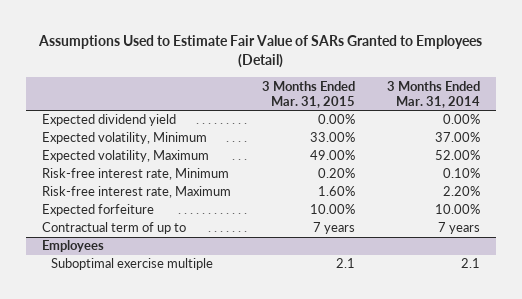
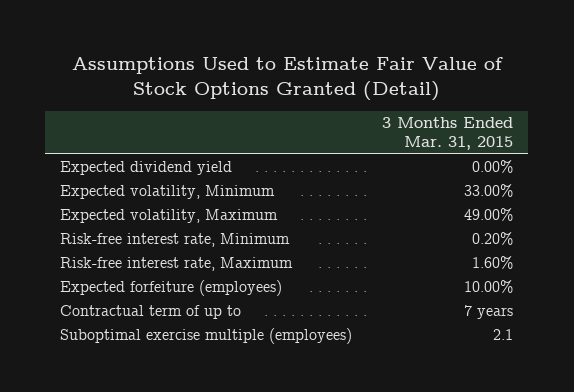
[37,34,482,68] Assumptions Used to Estimate Fair Value of SARs Granted to Employees (Detail) -> [71,57,503,101] Assumptions Used to Estimate Fair Value of Stock Options Granted (Detail)
[386,80,480,108] 3 Months Ended Mar. 31, 2014 -> none
[42,204,155,217] Expected forfeiture -> [60,280,283,297] Expected forfeiture (employees)
[42,240,105,253] Employees -> none
[51,258,214,271] Suboptimal exercise multiple -> [60,328,353,345] Suboptimal exercise multiple (employees)

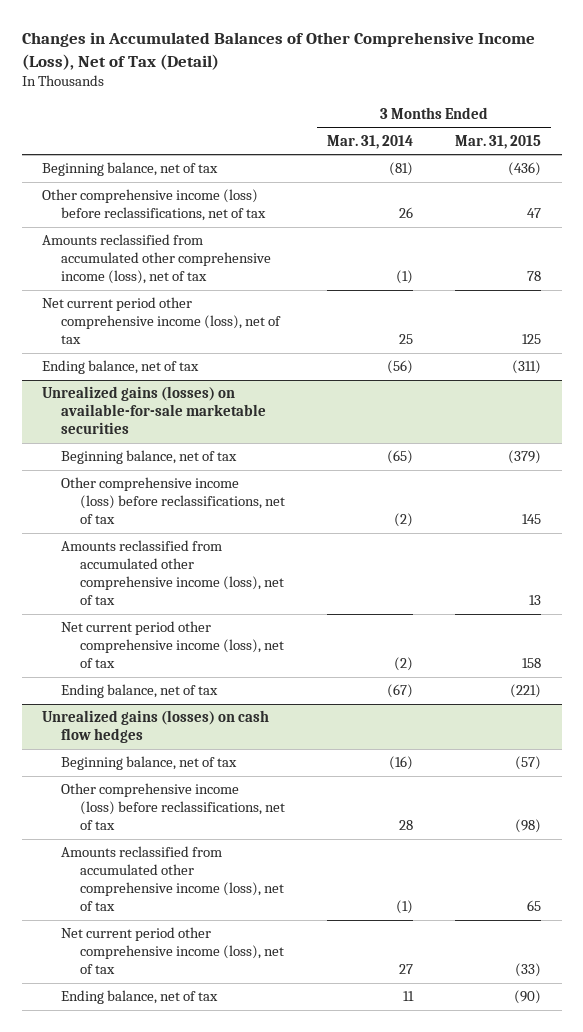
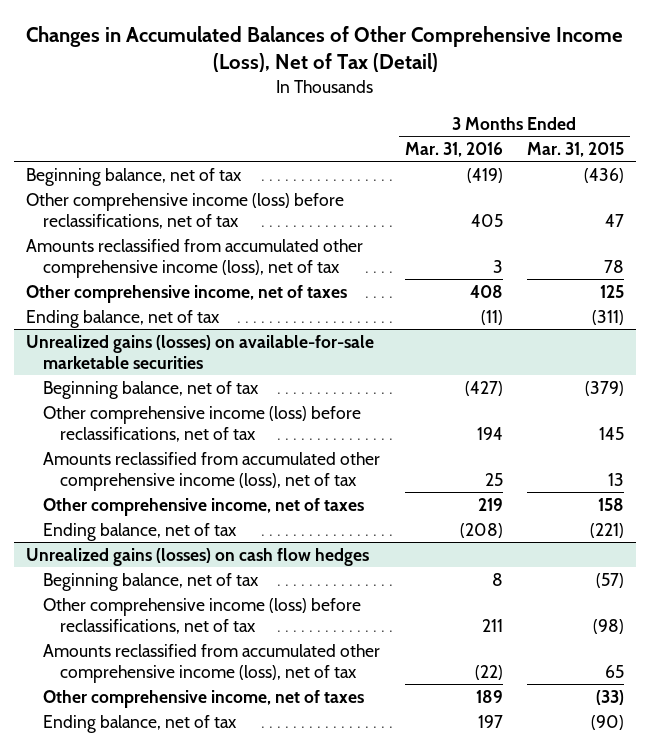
[327,134,414,149] Mar. 31, 2014 -> none
none -> [404,142,503,158] Mar. 31, 2016
[42,297,282,345] Net current period other comprehensive income (loss), net of tax -> [26,284,348,303] Other comprehensive income, net of taxes
[61,621,285,669] Net current period other comprehensive income (loss), net of tax -> [43,497,365,516] Other comprehensive income, net of taxes
[61,927,285,975] Net current period other comprehensive income (loss), net of tax -> [43,689,365,708] Other comprehensive income, net of taxes

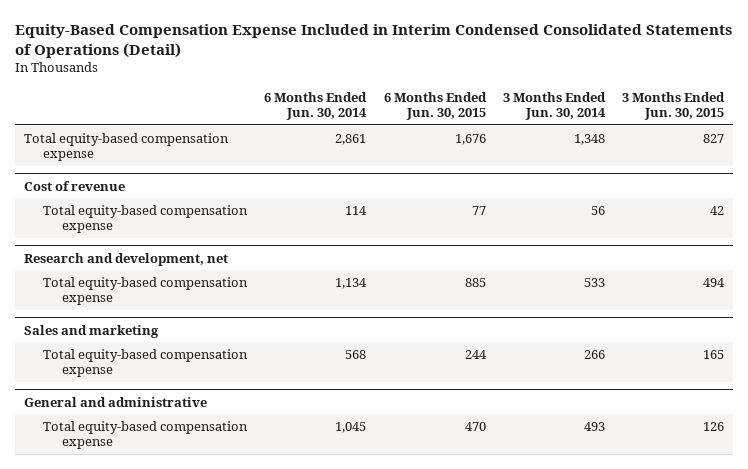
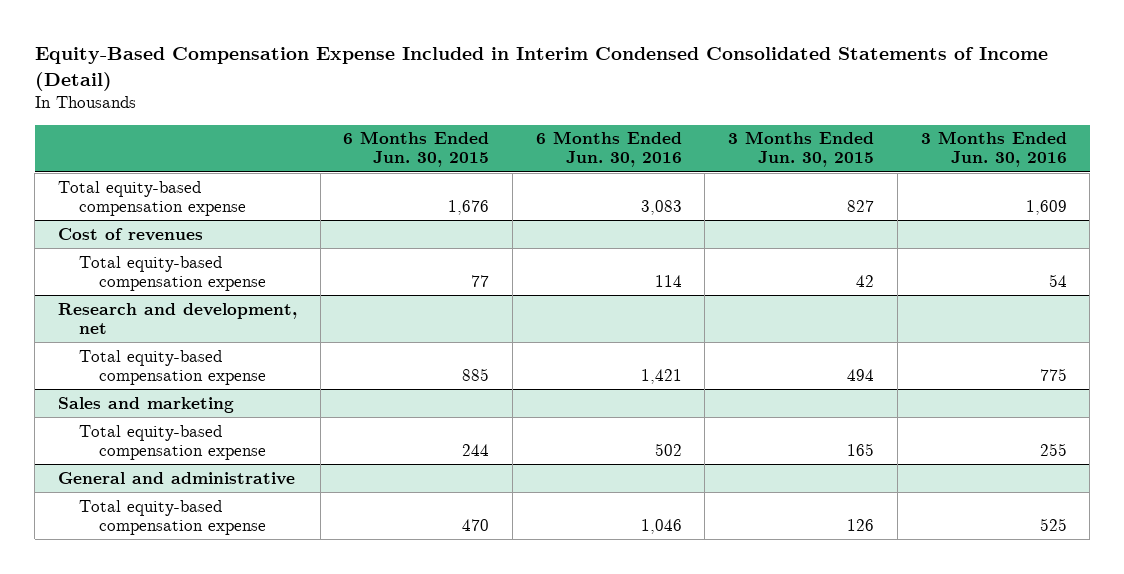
[15,24,733,58] Equity-Based Compensation Expense Included in Interim Condensed Consolidated Statements of Operations (Detail) -> [34,47,1048,91] Equity-Based Compensation Expense Included in Interim Condensed Consolidated Statements of Income (Detail)
[264,91,368,121] 6 Months Ended Jun. 30, 2014 -> none
[503,91,607,121] 3 Months Ended Jun. 30, 2014 -> none
none -> [535,131,682,168] 6 Months Ended Jun. 30, 2016
none -> [920,131,1067,168] 3 Months Ended Jun. 30, 2016
[23,180,125,191] Cost of revenue -> [57,227,203,241] Cost of revenues

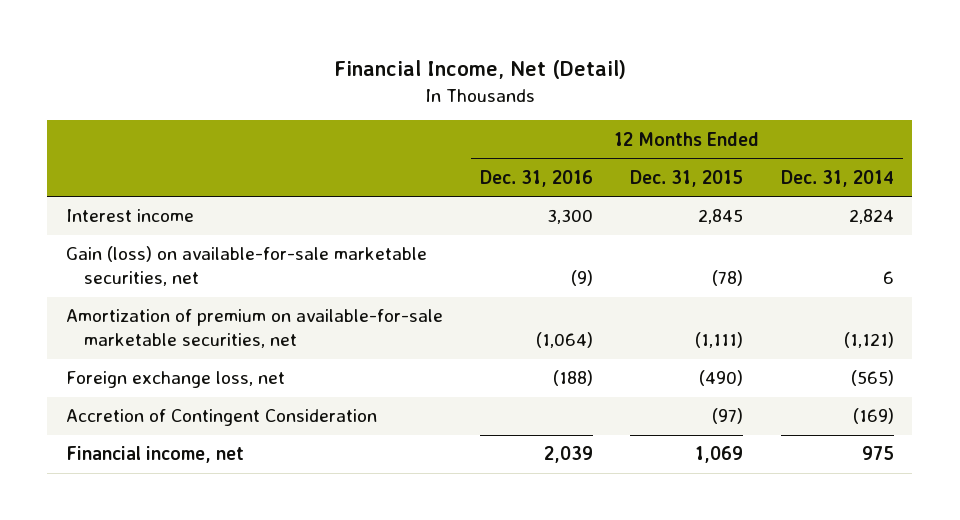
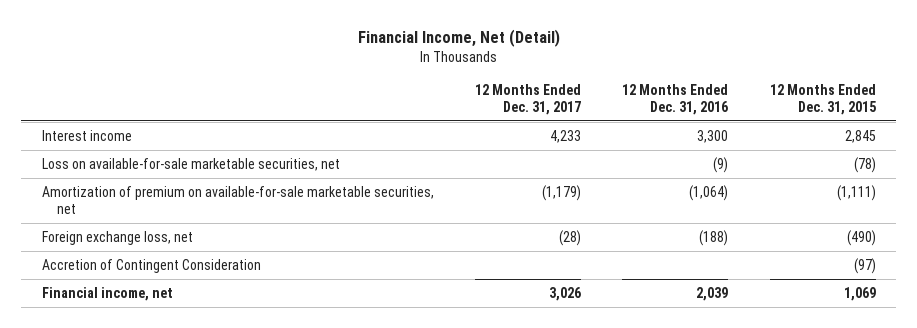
[780,169,894,187] Dec. 31, 2014 -> none
none -> [474,83,581,115] 12 Months Ended Dec. 31, 2017
[65,246,427,287] Gain (loss) on available-for-sale marketable securities, net -> [41,158,340,172] Loss on available-for-sale marketable securities, net

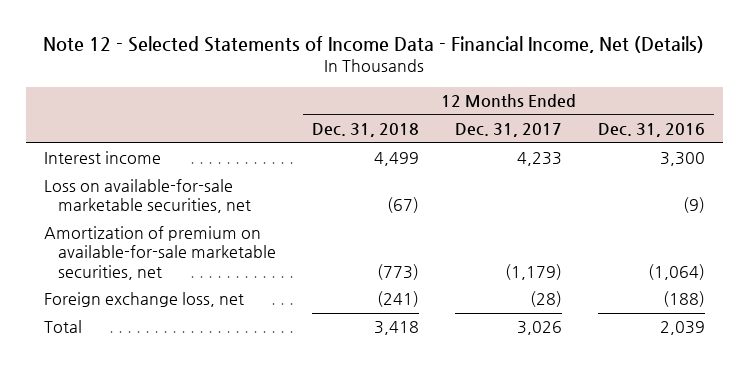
[357,28,560,47] Financial Income, Net (Detail) -> [43,36,705,54] Note 12 - Selected Statements of Income Data - Financial Income, Net (Details)
[769,83,876,115] 12 Months Ended Dec. 31, 2015 -> none
none -> [312,123,420,138] Dec. 31, 2018
[41,259,261,274] Accretion of Contingent Consideration -> none
[41,287,173,302] Financial income, net -> [43,320,82,334] Total

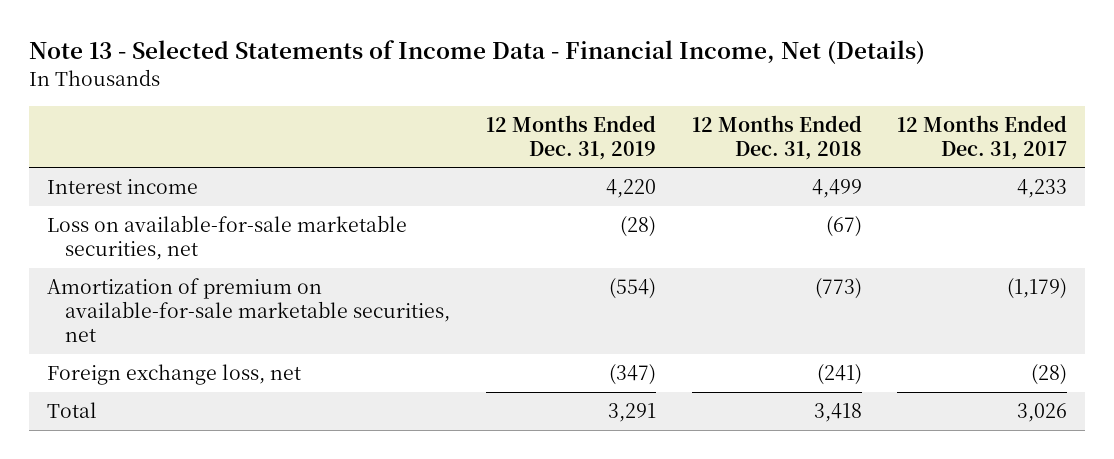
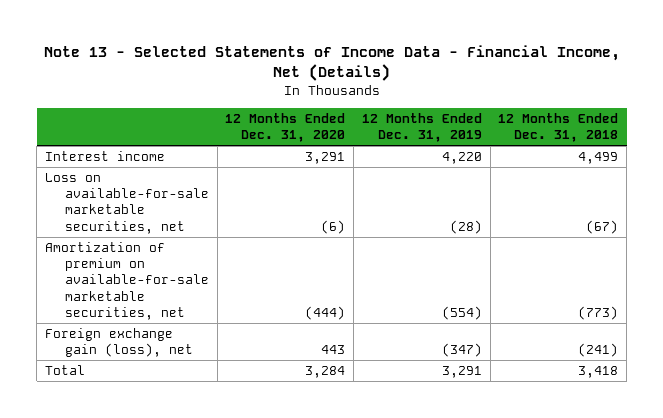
[897,114,1068,160] 12 Months Ended Dec. 31, 2017 -> none
none -> [225,113,346,143] 12 Months Ended Dec. 31, 2020
[46,363,301,385] Foreign exchange loss, net -> [45,327,193,358] Foreign exchange gain (loss), net

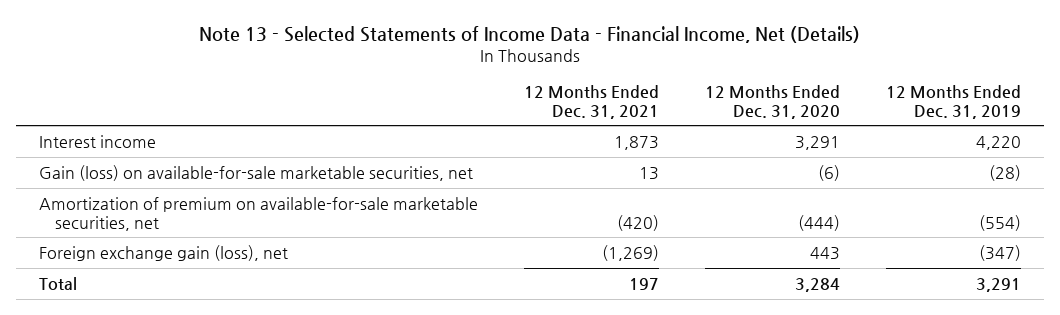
[498,113,619,143] 12 Months Ended Dec. 31, 2018 -> none
none -> [523,84,659,119] 12 Months Ended Dec. 31, 2021
[45,172,209,234] Loss on available-for-sale marketable securities, net -> [38,164,473,181] Gain (loss) on available-for-sale marketable securities, net

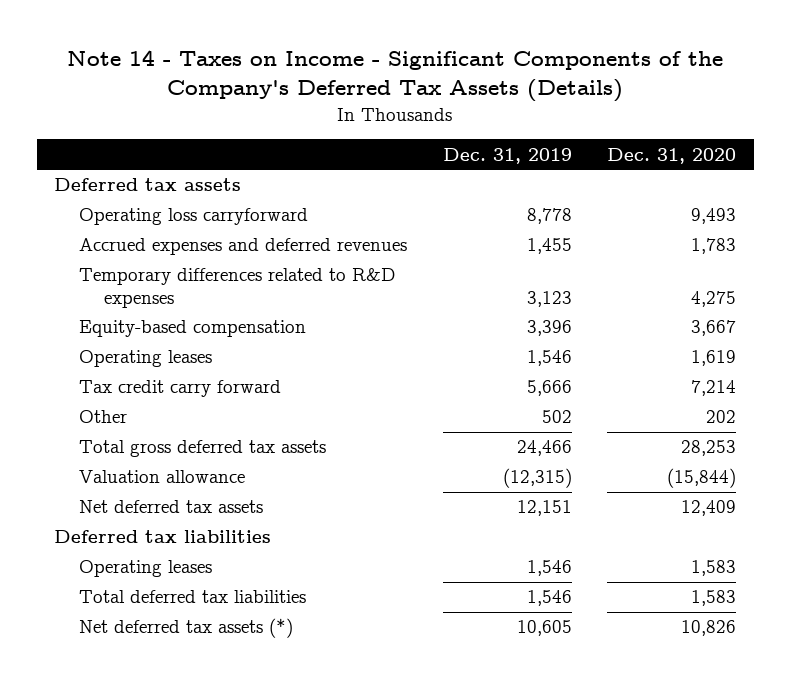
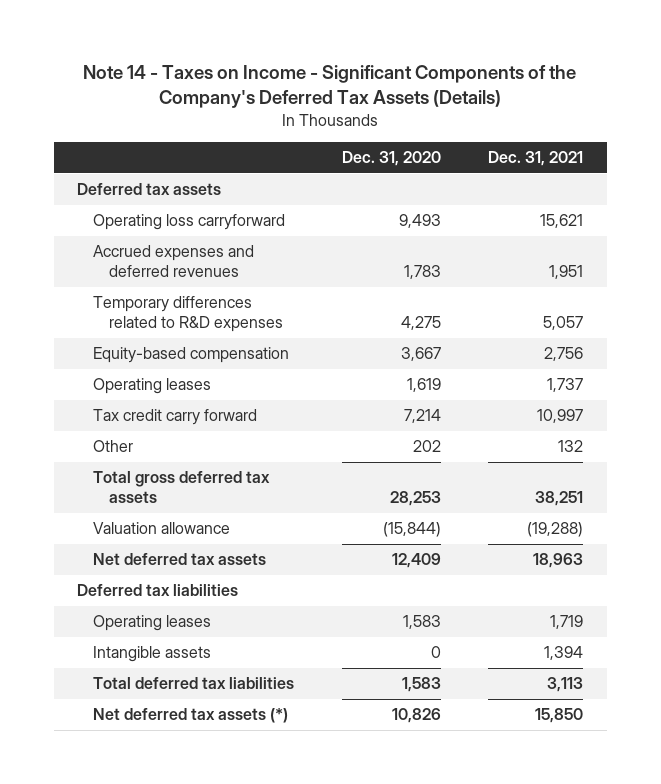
[442,147,572,164] Dec. 31, 2019 -> none
none -> [488,151,584,167] Dec. 31, 2021
none -> [93,646,212,663] Intangible assets

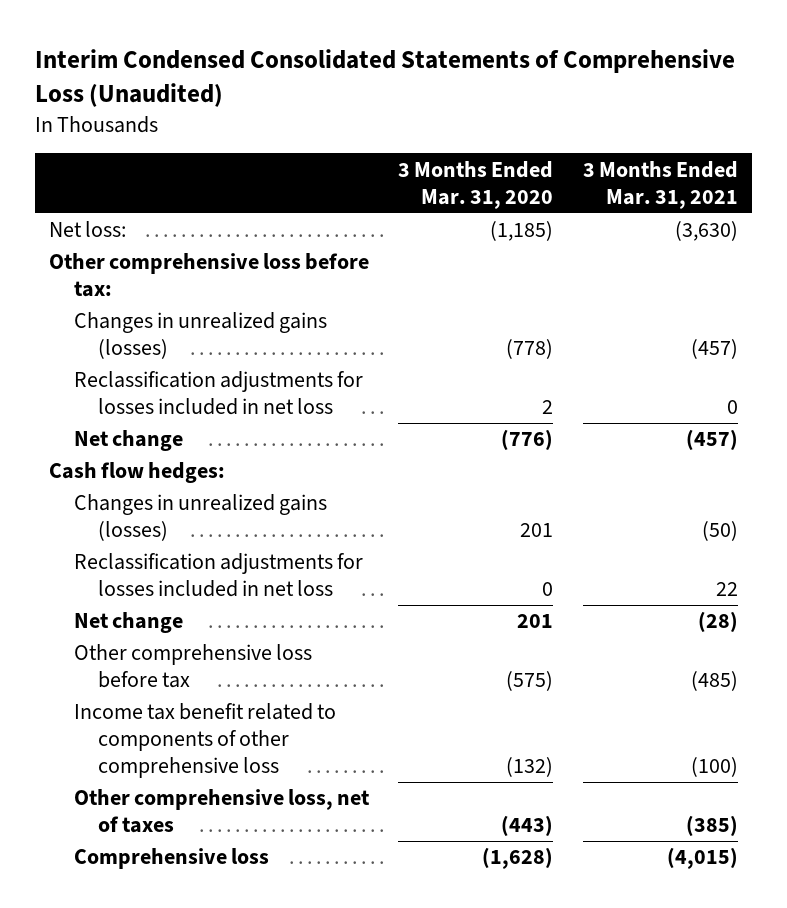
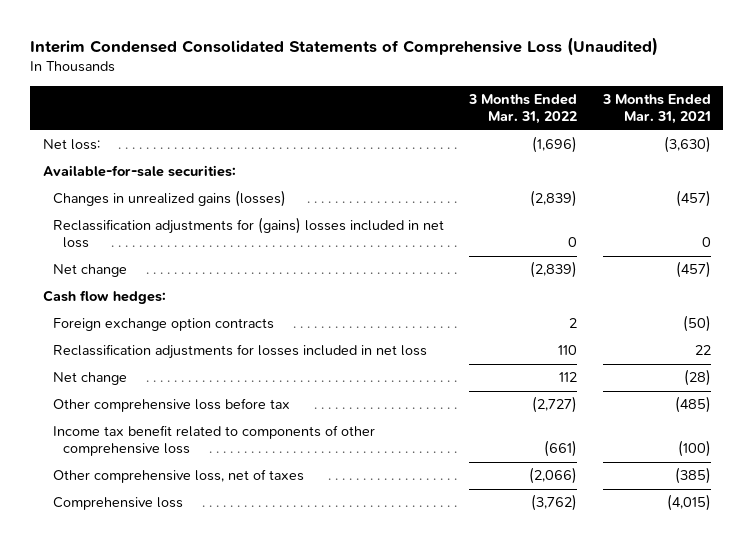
[398,160,554,209] 3 Months Ended Mar. 31, 2020 -> none
none -> [468,93,578,125] 3 Months Ended Mar. 31, 2022
[49,253,370,298] Other comprehensive loss before tax: -> [42,165,236,178] Available-for-sale securities:
[73,371,363,416] Reclassification adjustments for losses included in net loss -> [52,217,444,249] Reclassification adjustments for (gains) losses included in net loss
[73,494,327,542] Changes in unrealized gains (losses) -> none
none -> [52,318,274,332] Foreign exchange option contracts

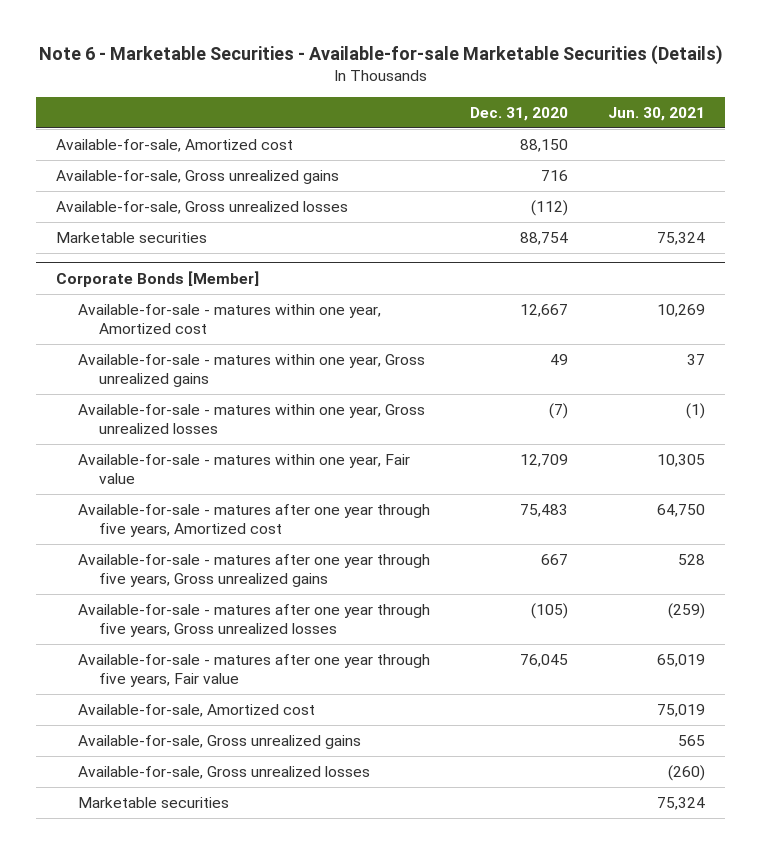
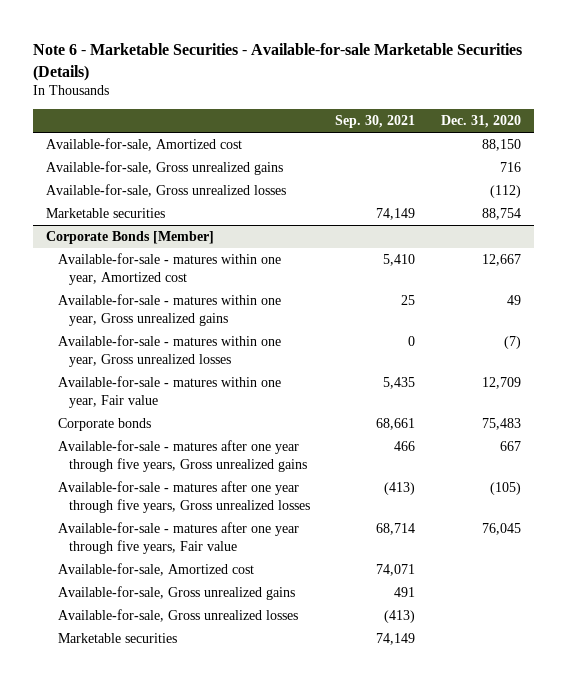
[608,106,706,121] Jun. 30, 2021 -> none
none -> [335,115,416,129] Sep. 30, 2021
[77,504,430,538] Available-for-sale - matures after one year through five years, Amortized cost -> [57,418,151,432] Corporate bonds

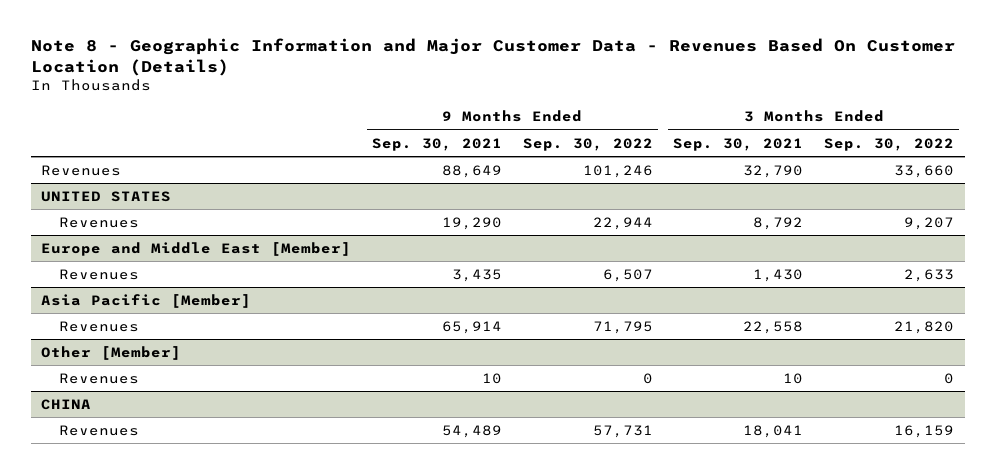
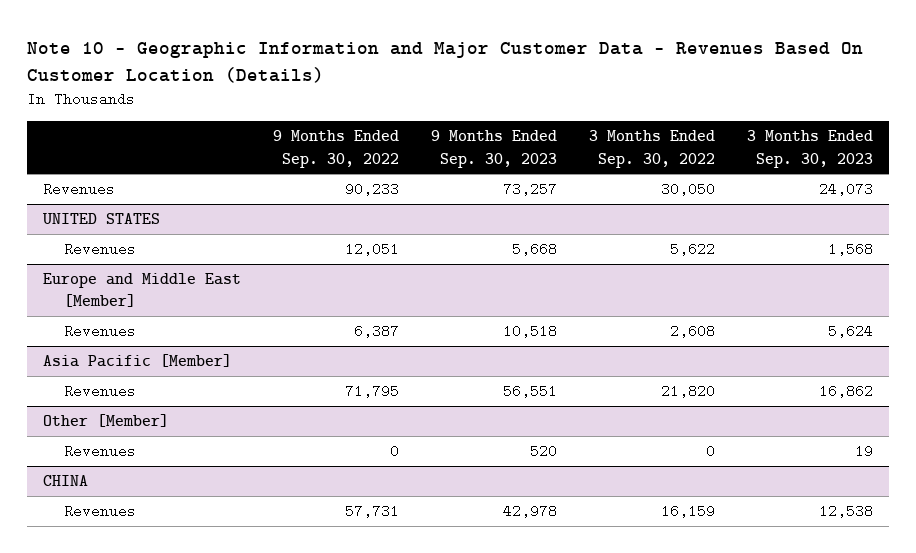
[30,38,955,77] Note 8 - Geographic Information and Major Customer Data - Revenues Based On Customer Location (Details) -> [27,42,864,83] Note 10 - Geographic Information and Major Customer Data - Revenues Based On Customer Location (Details)
[371,137,502,151] Sep. 30, 2021 -> none
[673,137,804,151] Sep. 30, 2021 -> none
none -> [431,130,558,168] 9 Months Ended Sep. 30, 2023
none -> [746,130,873,168] 3 Months Ended Sep. 30, 2023
[582,164,653,178] 101,246 -> [345,182,400,197] 90,233
[894,164,955,178] 33,660 -> [661,182,716,197] 30,050
[592,216,653,230] 22,944 -> [345,242,400,257] 12,051
[904,216,955,230] 9,207 -> [670,242,716,257] 5,622
[602,268,653,282] 6,507 -> [354,324,400,339] 6,387
[904,268,955,282] 2,633 -> [670,324,716,339] 2,608

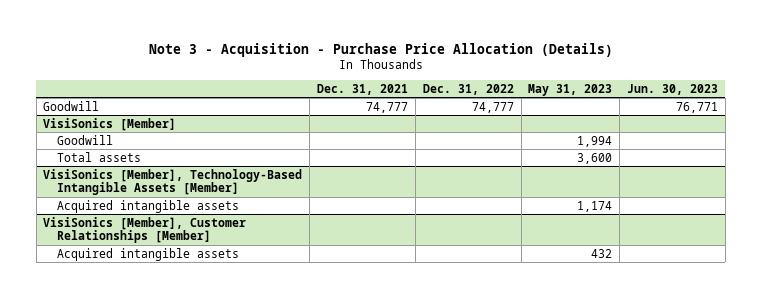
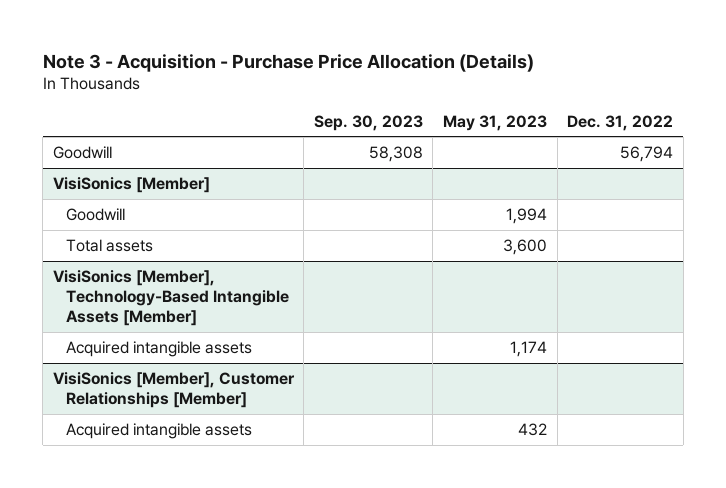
[317,83,409,95] Dec. 31, 2021 -> none
[627,83,719,95] Jun. 30, 2023 -> none
none -> [313,114,423,131] Sep. 30, 2023
[471,101,514,113] 74,777 -> [620,146,674,163] 56,794

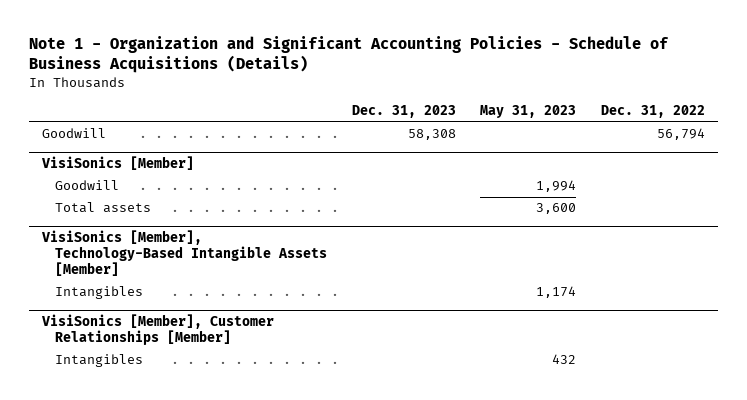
[42,53,534,72] Note 3 - Acquisition - Purchase Price Allocation (Details) -> [29,36,670,74] Note 1 - Organization and Significant Accounting Policies - Schedule of Business Acquisitions (Details)
[313,114,423,131] Sep. 30, 2023 -> none
none -> [351,105,456,119] Dec. 31, 2023
[66,341,253,358] Acquired intangible assets -> [54,286,143,300] Intangibles
[66,423,253,440] Acquired intangible assets -> [54,354,143,368] Intangibles

